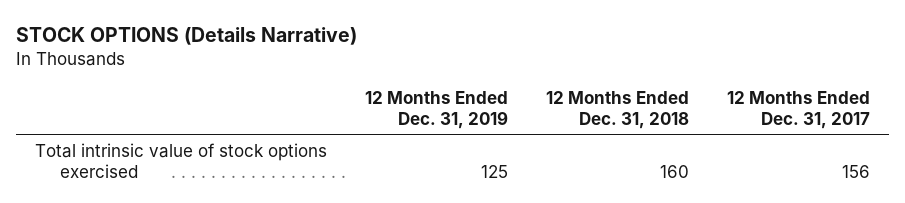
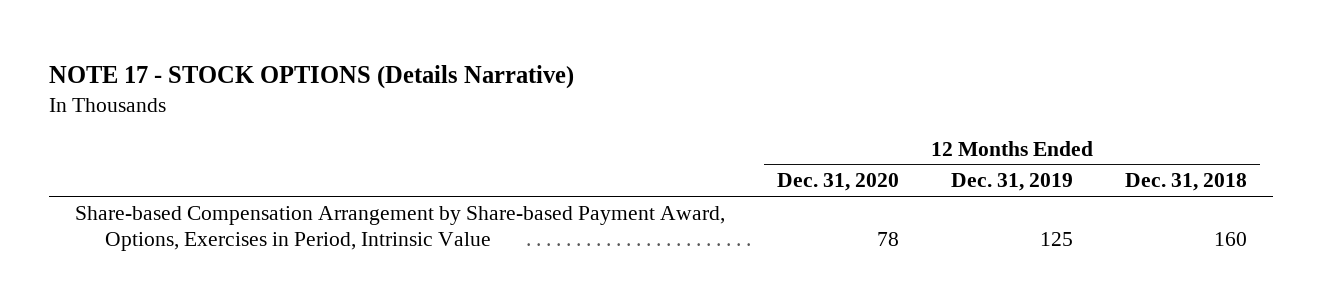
[16,27,358,46] STOCK OPTIONS (Details Narrative) -> [49,64,575,89] NOTE 17 - STOCK OPTIONS (Details Narrative)
[726,90,870,129] 12 Months Ended Dec. 31, 2017 -> none
none -> [777,173,900,192] Dec. 31, 2020
[35,142,328,178] Total intrinsic value of stock options exercised -> [75,205,726,251] Share-based Compensation Arrangement by Share-based Payment Award, Options, Exercises in Period, Intrinsic Value

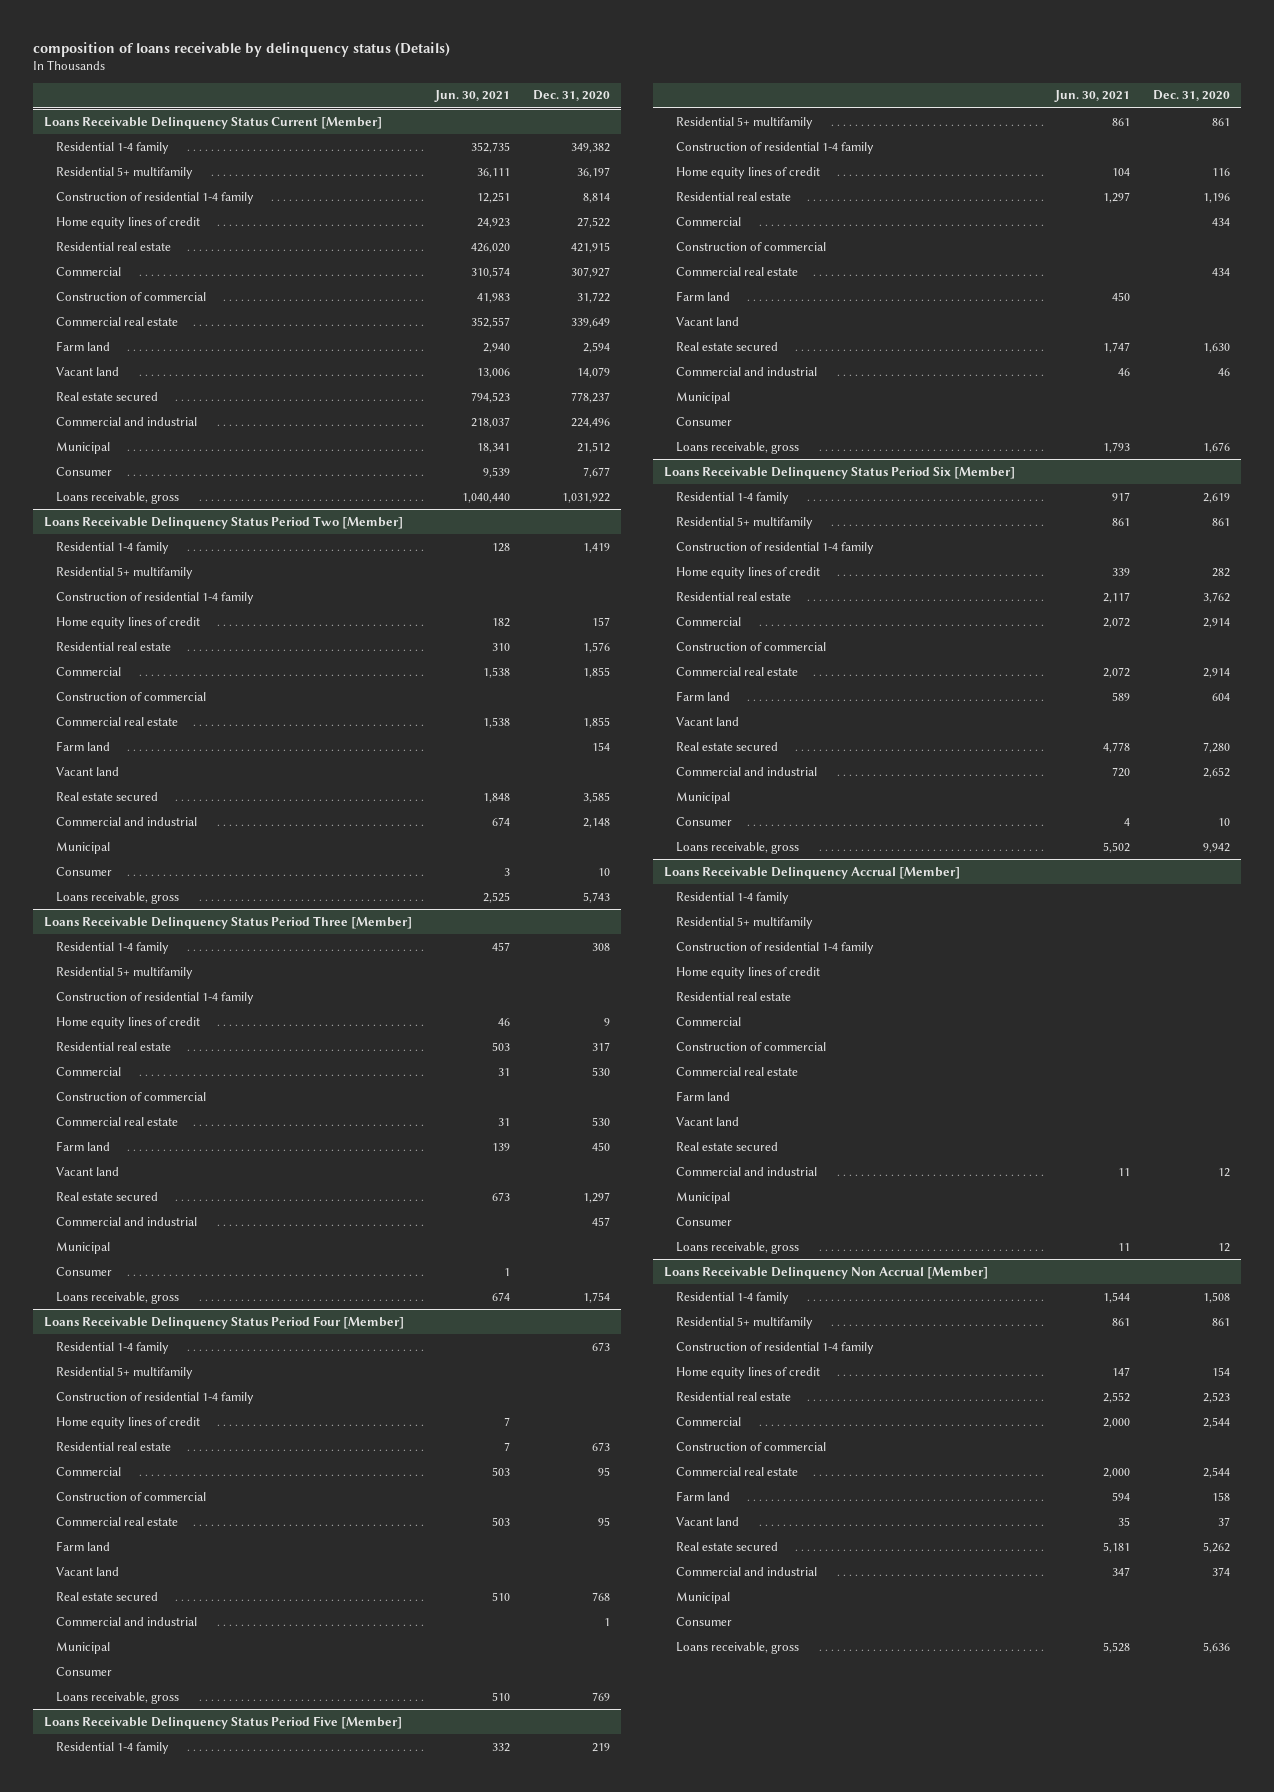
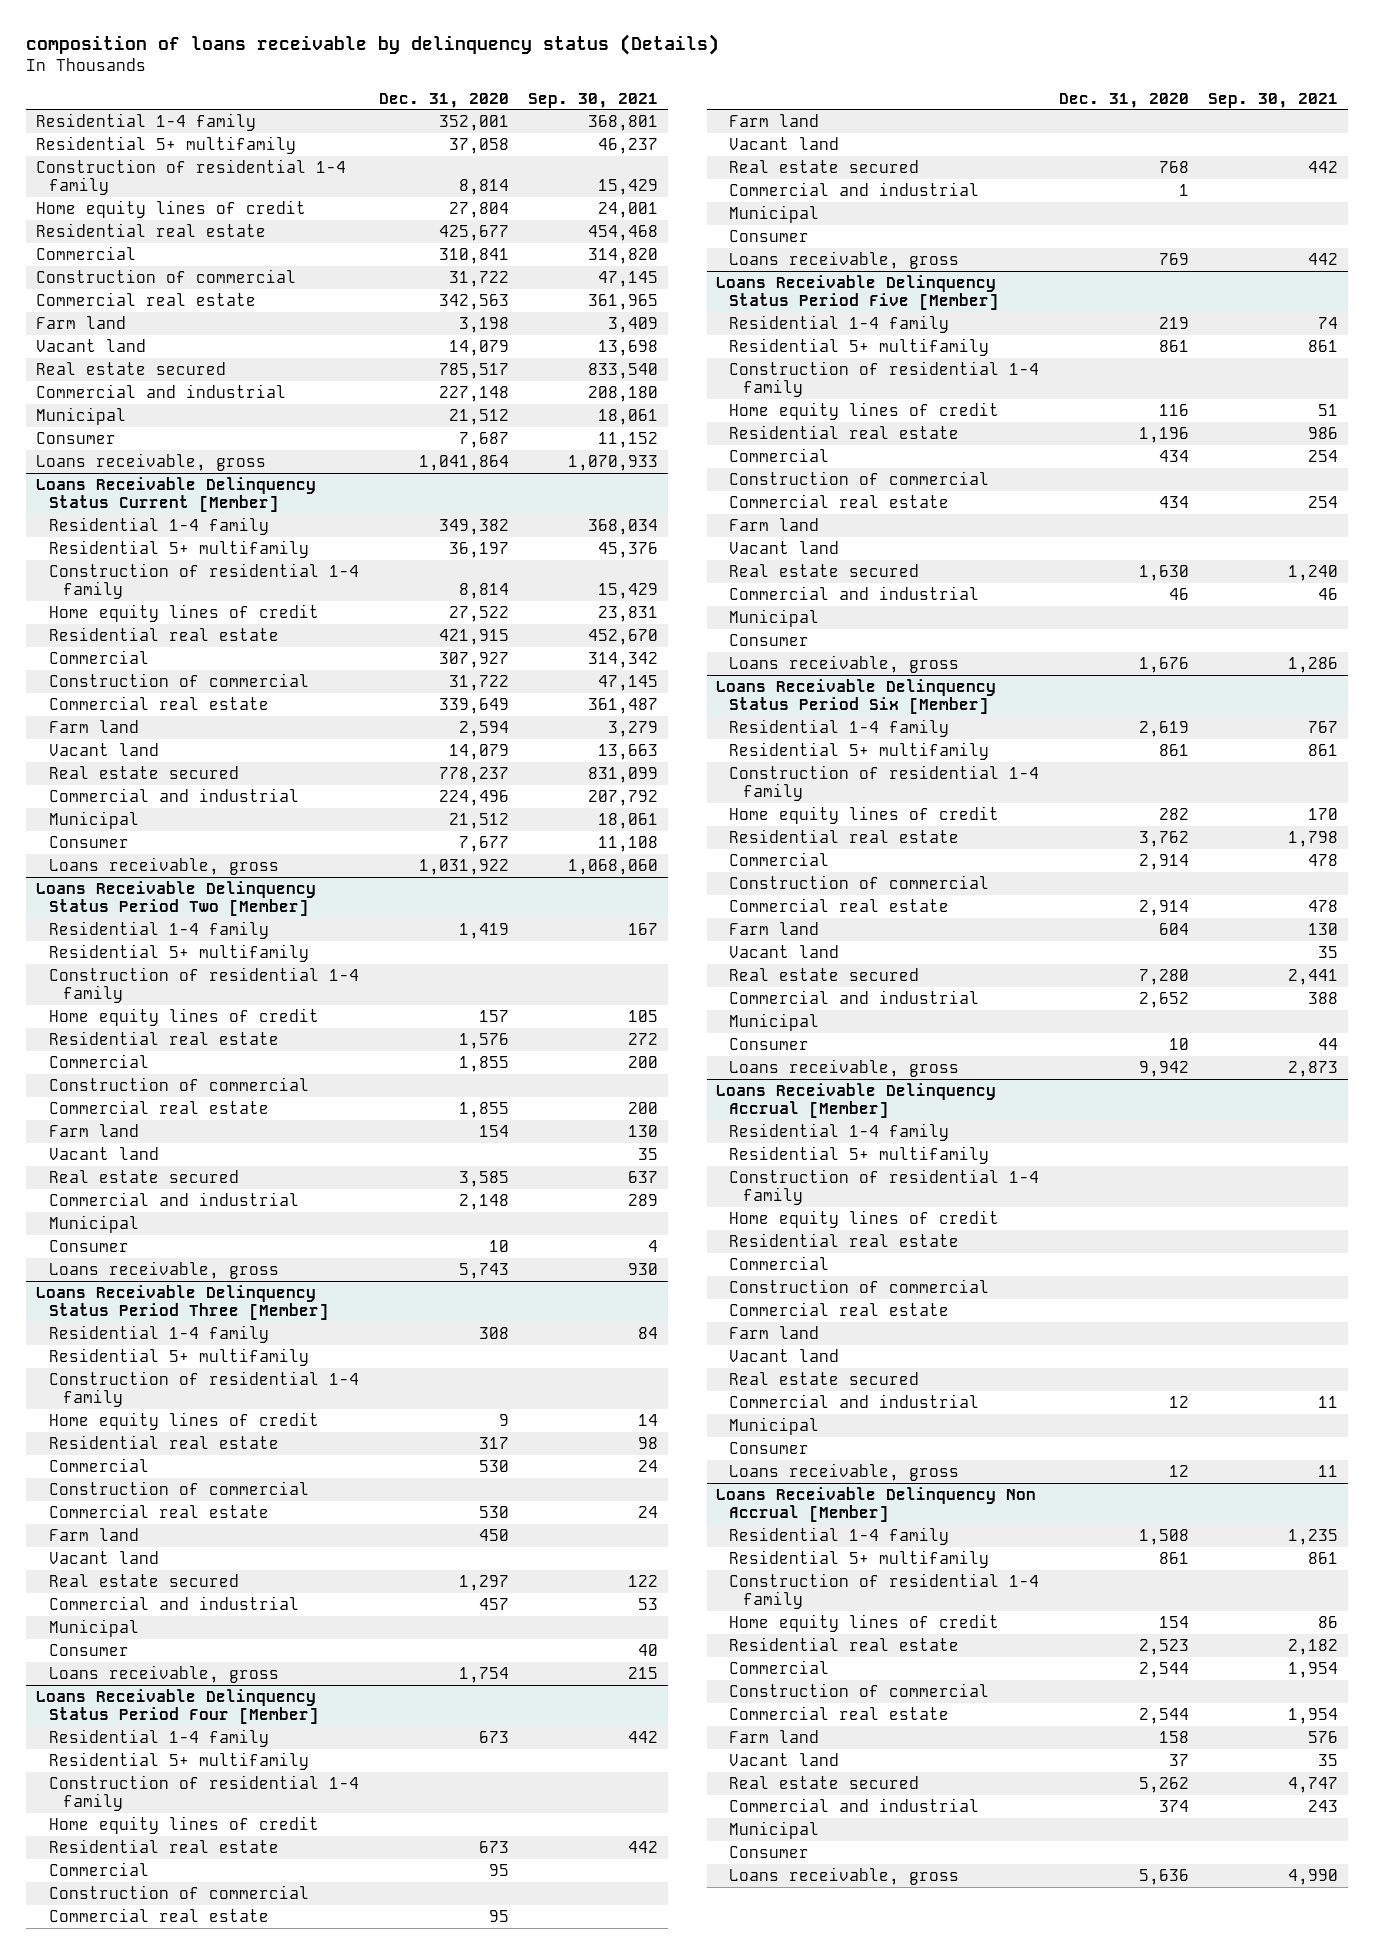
[434,90,511,103] Jun. 30, 2021 -> none
none -> [528,92,659,108] Sep. 30, 2021
none -> [36,112,257,131] Residential 1-4 family
none -> [36,135,297,154] Residential 5+ multifamily
none -> [36,158,347,196] Construction of residential 1-4 family
none -> [36,199,307,218] Home equity lines of credit
none -> [36,222,267,237] Residential real estate
none -> [36,245,137,260] Commercial
none -> [36,268,297,283] Construction of commercial
none -> [36,291,257,306] Commercial real estate
none -> [36,315,127,329] Farm land
none -> [36,338,147,352] Vacant land
none -> [36,361,227,375] Real estate secured
none -> [36,383,287,398] Commercial and industrial
none -> [36,406,127,425] Municipal
none -> [36,431,117,444] Consumer
none -> [36,452,267,471] Loans receivable, gross

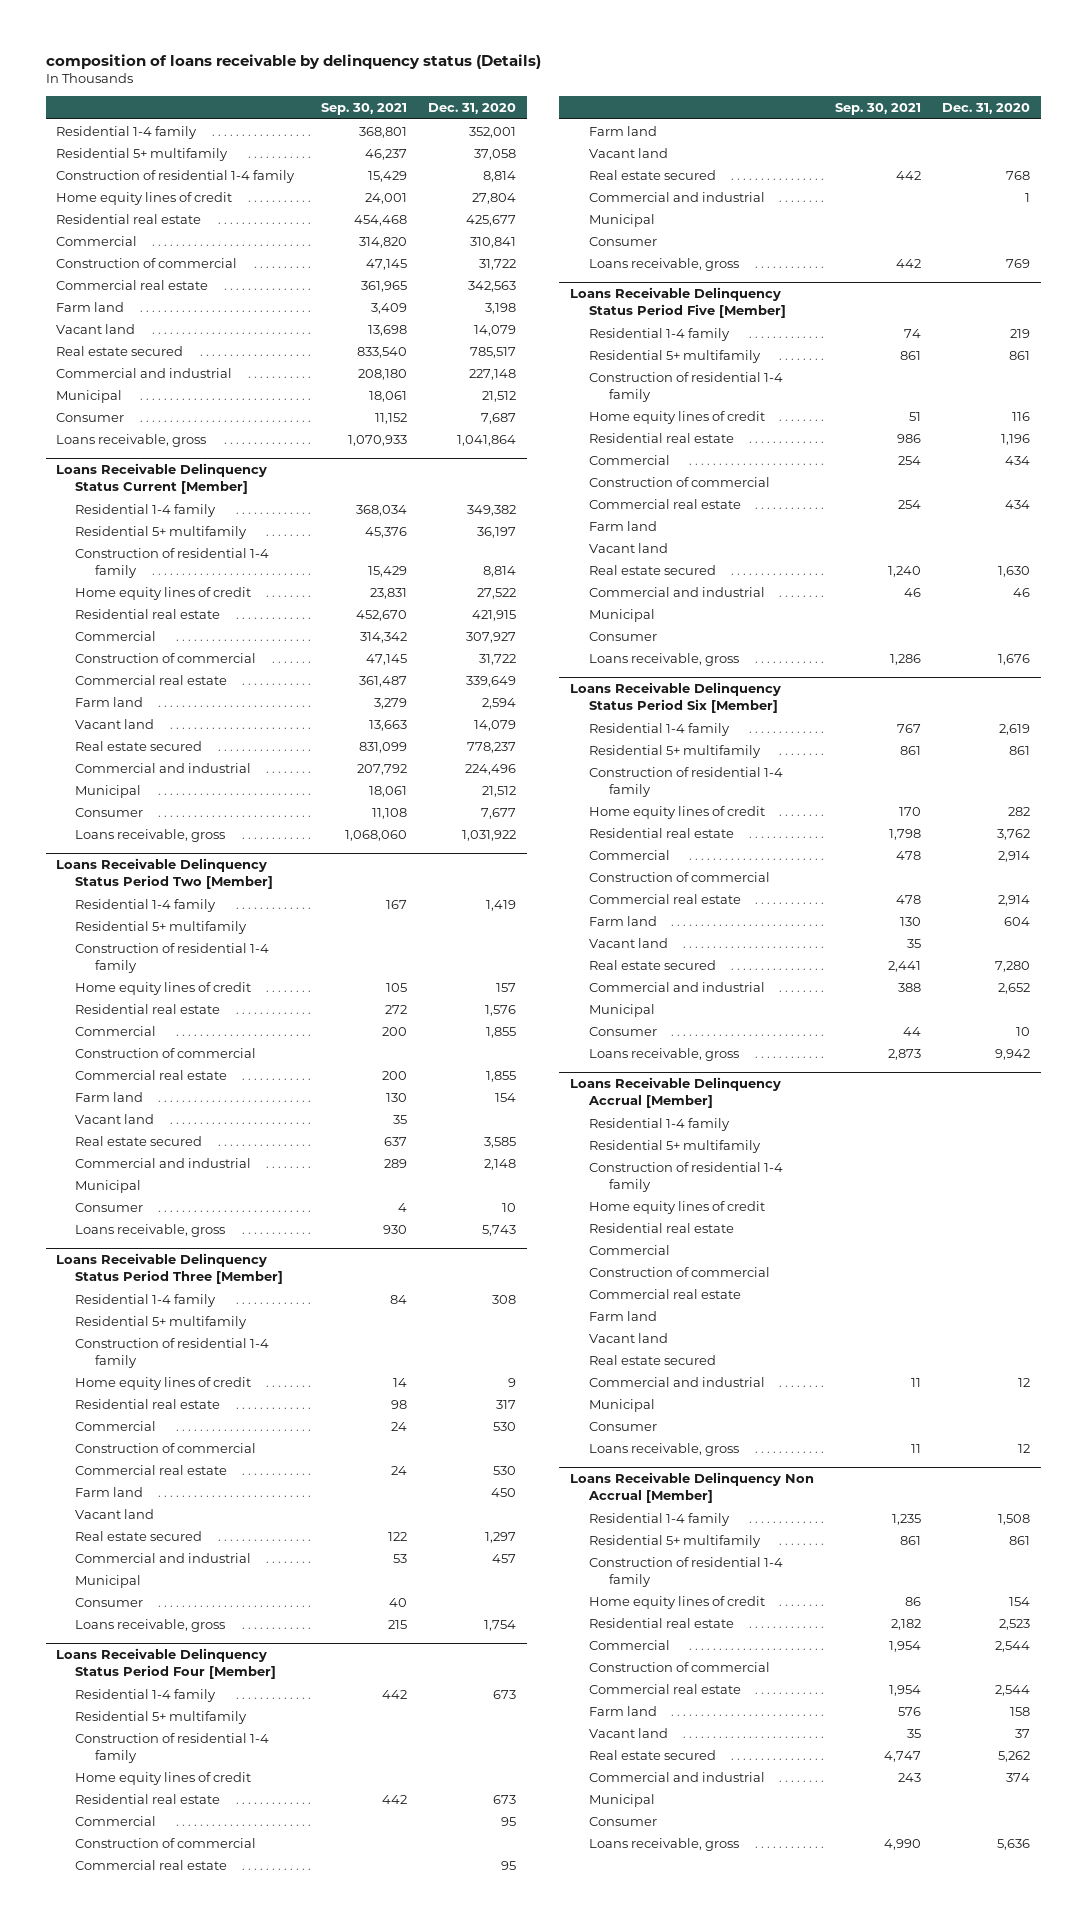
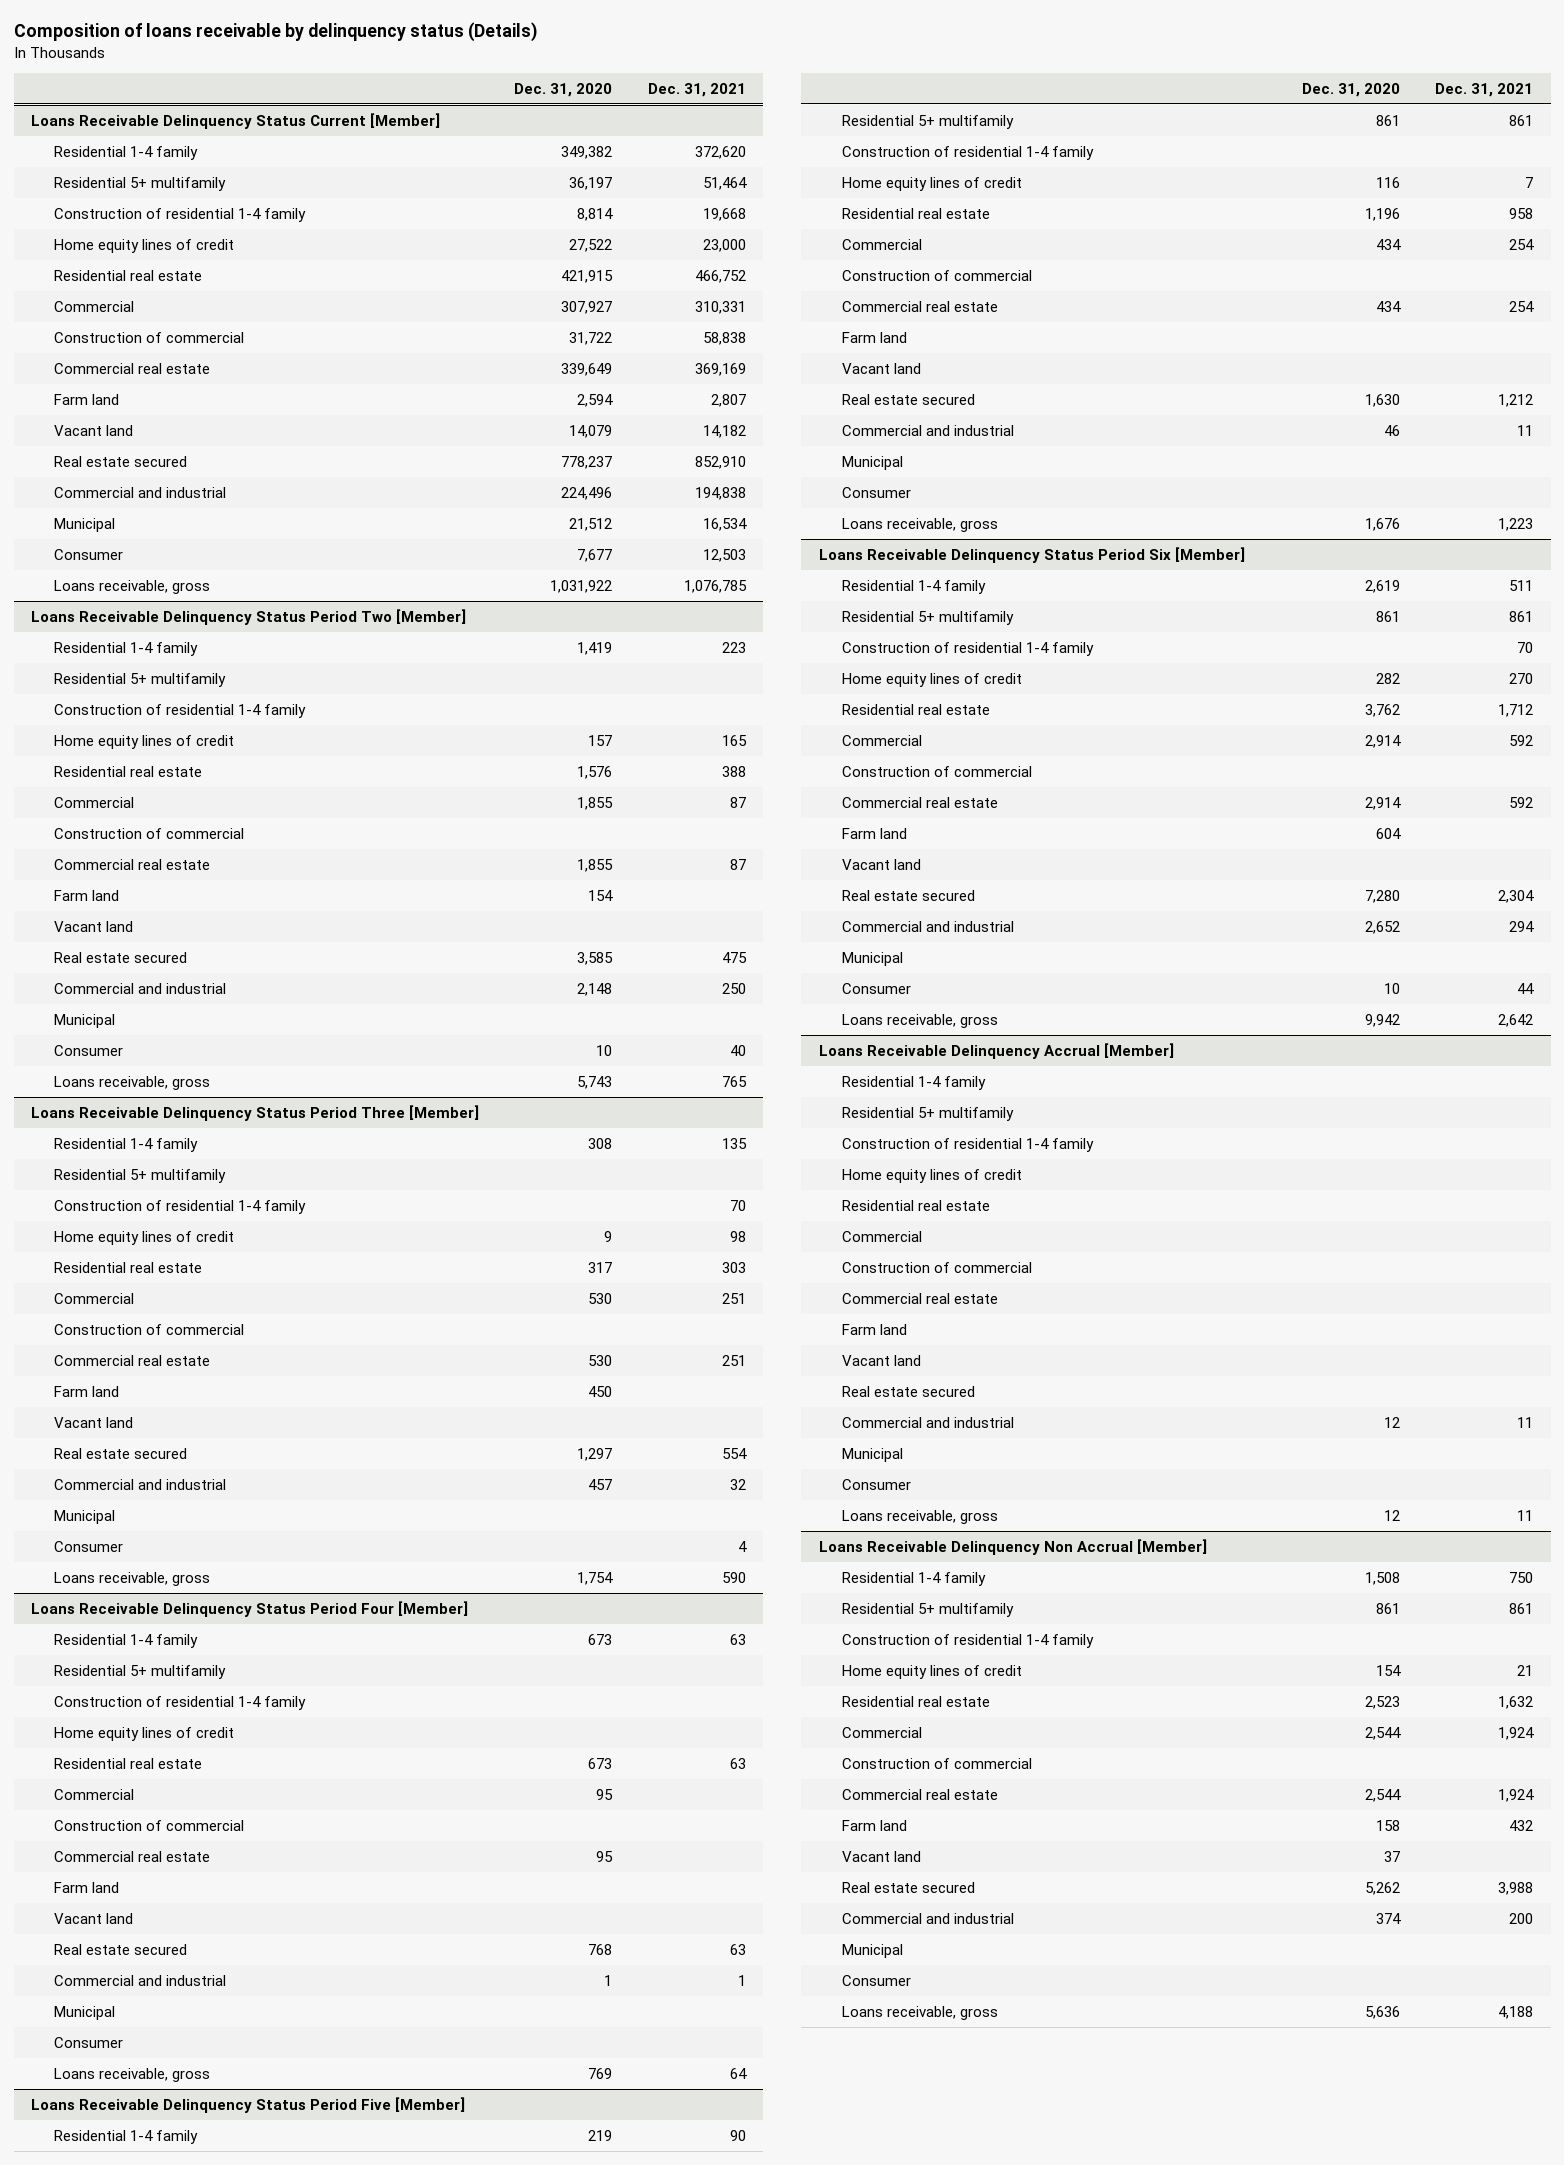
[45,53,541,69] composition of loans receivable by delinquency status (Details) -> [13,22,537,43] Composition of loans receivable by delinquency status (Details)
[321,103,408,116] Sep. 30, 2021 -> none
none -> [647,82,746,97] Dec. 31, 2021
[56,125,198,139] Residential 1-4 family -> none
[56,147,229,161] Residential 5+ multifamily -> none
[56,169,296,183] Construction of residential 1-4 family -> none
[56,191,233,205] Home equity lines of credit -> none
[56,213,202,224] Residential real estate -> none
[56,235,138,246] Commercial -> none
[56,257,238,268] Construction of commercial -> none
[56,279,209,290] Commercial real estate -> none
[56,301,125,312] Farm land -> none
[56,323,136,334] Vacant land -> none
[56,345,184,356] Real estate secured -> none
[56,367,233,378] Commercial and industrial -> none
[56,389,123,403] Municipal -> none
[56,412,125,422] Consumer -> none
[56,433,207,447] Loans receivable, gross -> none

